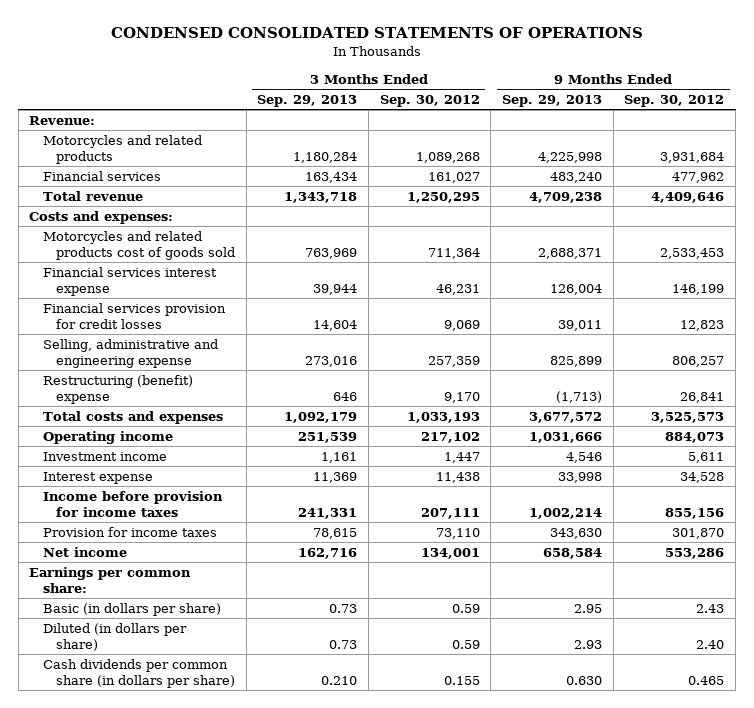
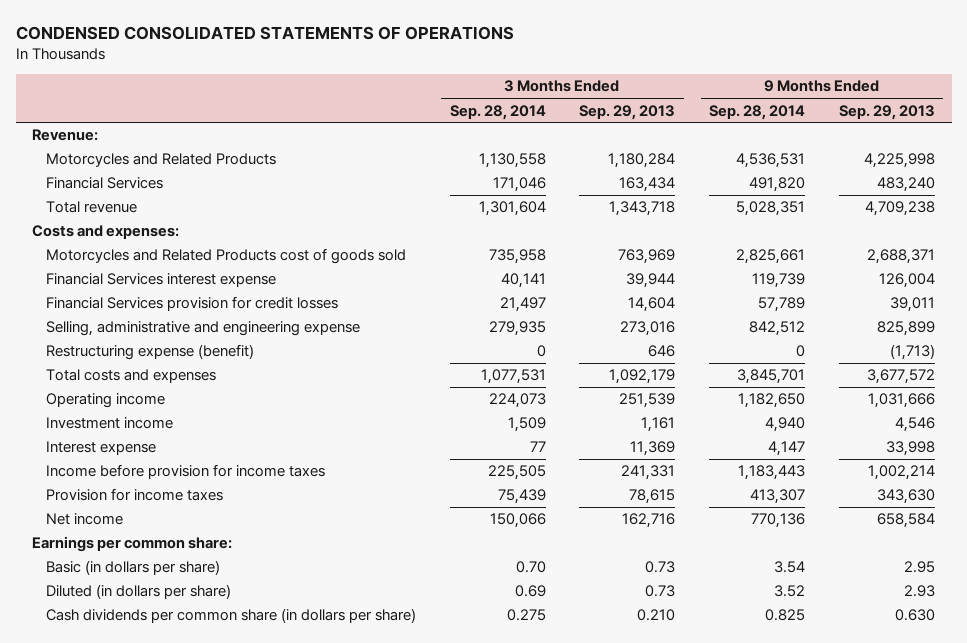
[379,95,480,108] Sep. 30, 2012 -> none
[624,95,725,108] Sep. 30, 2012 -> none
none -> [449,104,546,120] Sep. 28, 2014
none -> [709,104,806,120] Sep. 28, 2014
[42,134,202,165] Motorcycles and related products -> [45,153,276,168] Motorcycles and Related Products
[42,170,161,181] Financial services -> [45,177,163,190] Financial Services
[42,230,236,261] Motorcycles and related products cost of goods sold -> [45,248,406,265] Motorcycles and Related Products cost of goods sold
[42,266,217,297] Financial services interest expense -> [45,273,276,288] Financial Services interest expense
[42,302,226,330] Financial services provision for credit losses -> [45,296,338,312] Financial Services provision for credit losses
[42,374,193,405] Restructuring (benefit) expense -> [45,344,254,361] Restructuring expense (benefit)

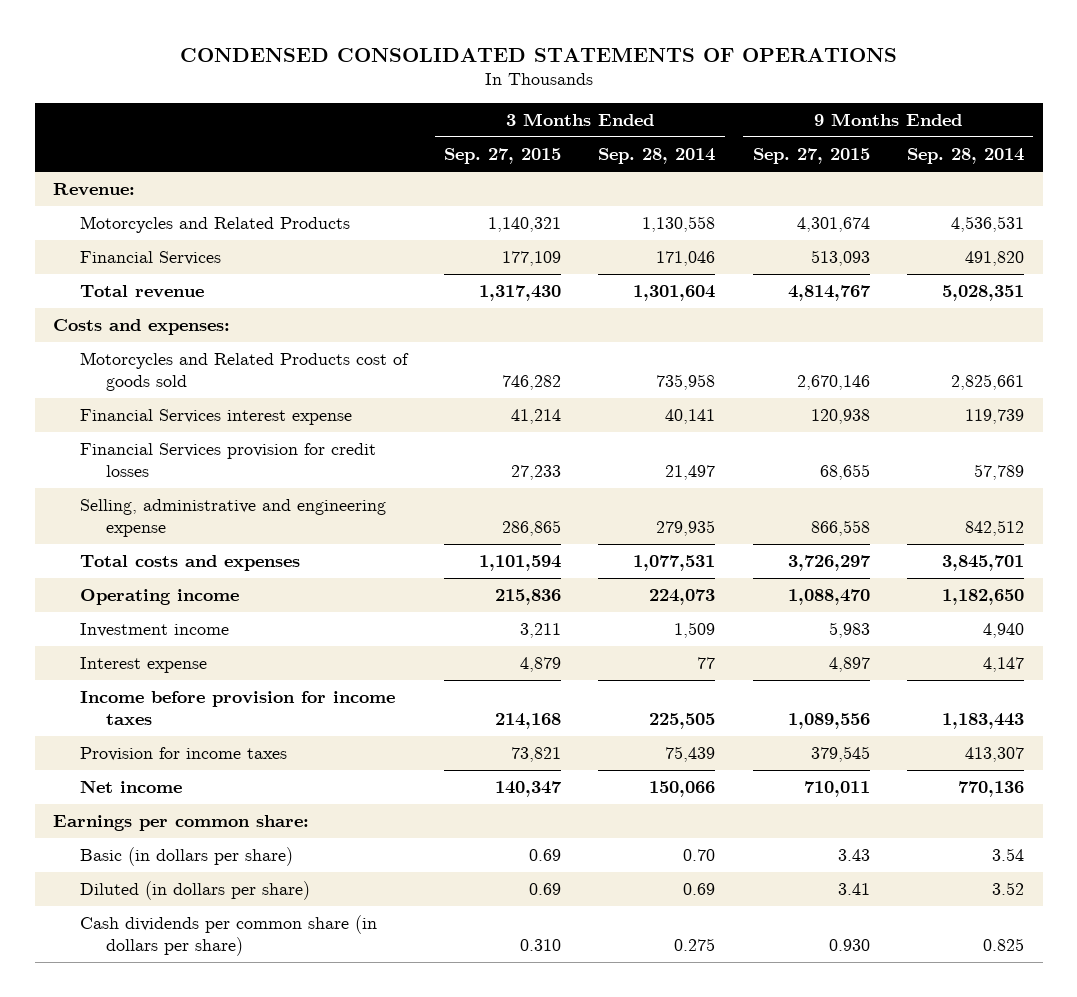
[579,104,676,120] Sep. 29, 2013 -> none
[838,104,935,120] Sep. 29, 2013 -> none
none -> [443,148,561,165] Sep. 27, 2015
none -> [752,148,870,165] Sep. 27, 2015
[45,344,254,361] Restructuring expense (benefit) -> none

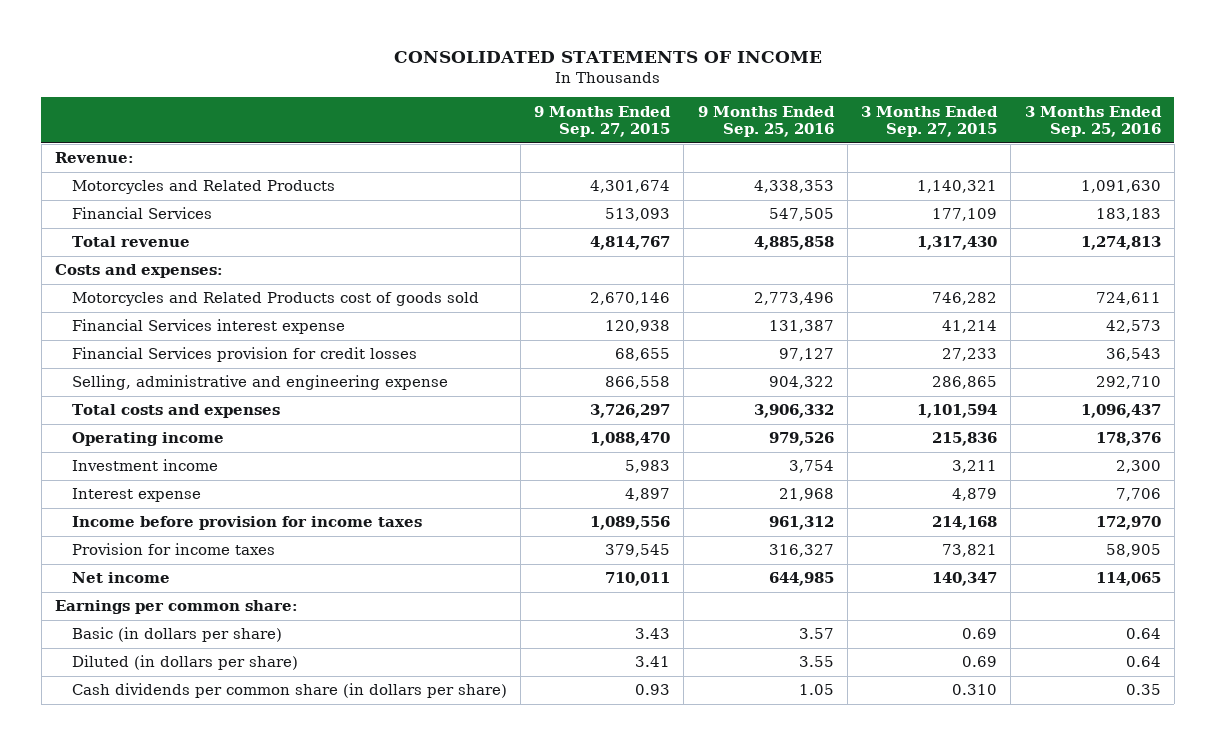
[179,46,897,62] CONDENSED CONSOLIDATED STATEMENTS OF OPERATIONS -> [393,51,822,64] CONSOLIDATED STATEMENTS OF INCOME
[598,148,716,165] Sep. 28, 2014 -> none
[907,148,1025,165] Sep. 28, 2014 -> none
none -> [697,105,835,138] 9 Months Ended Sep. 25, 2016
none -> [1024,105,1162,138] 3 Months Ended Sep. 25, 2016
[828,938,870,951] 0.930 -> [635,684,671,696] 0.93

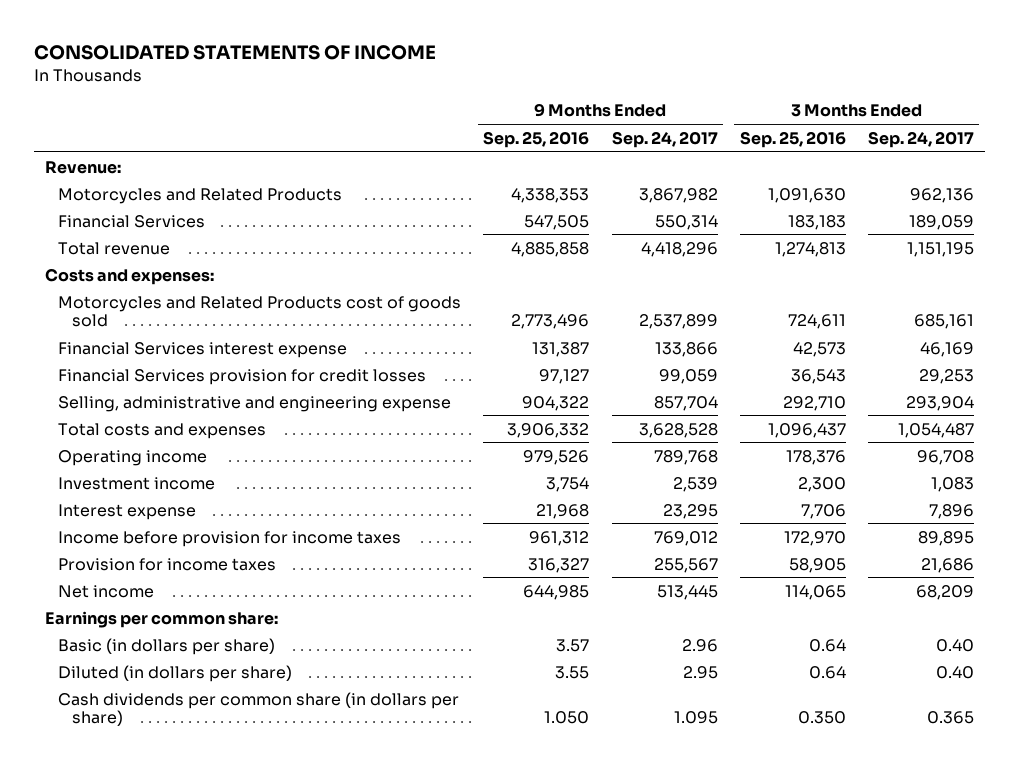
[534,105,672,138] 9 Months Ended Sep. 27, 2015 -> none
[861,105,999,138] 3 Months Ended Sep. 27, 2015 -> none
none -> [611,130,718,148] Sep. 24, 2017
none -> [867,130,974,148] Sep. 24, 2017
[798,684,834,696] 1.05 -> [544,711,590,725] 1.050
[1125,684,1161,696] 0.35 -> [797,711,846,725] 0.350

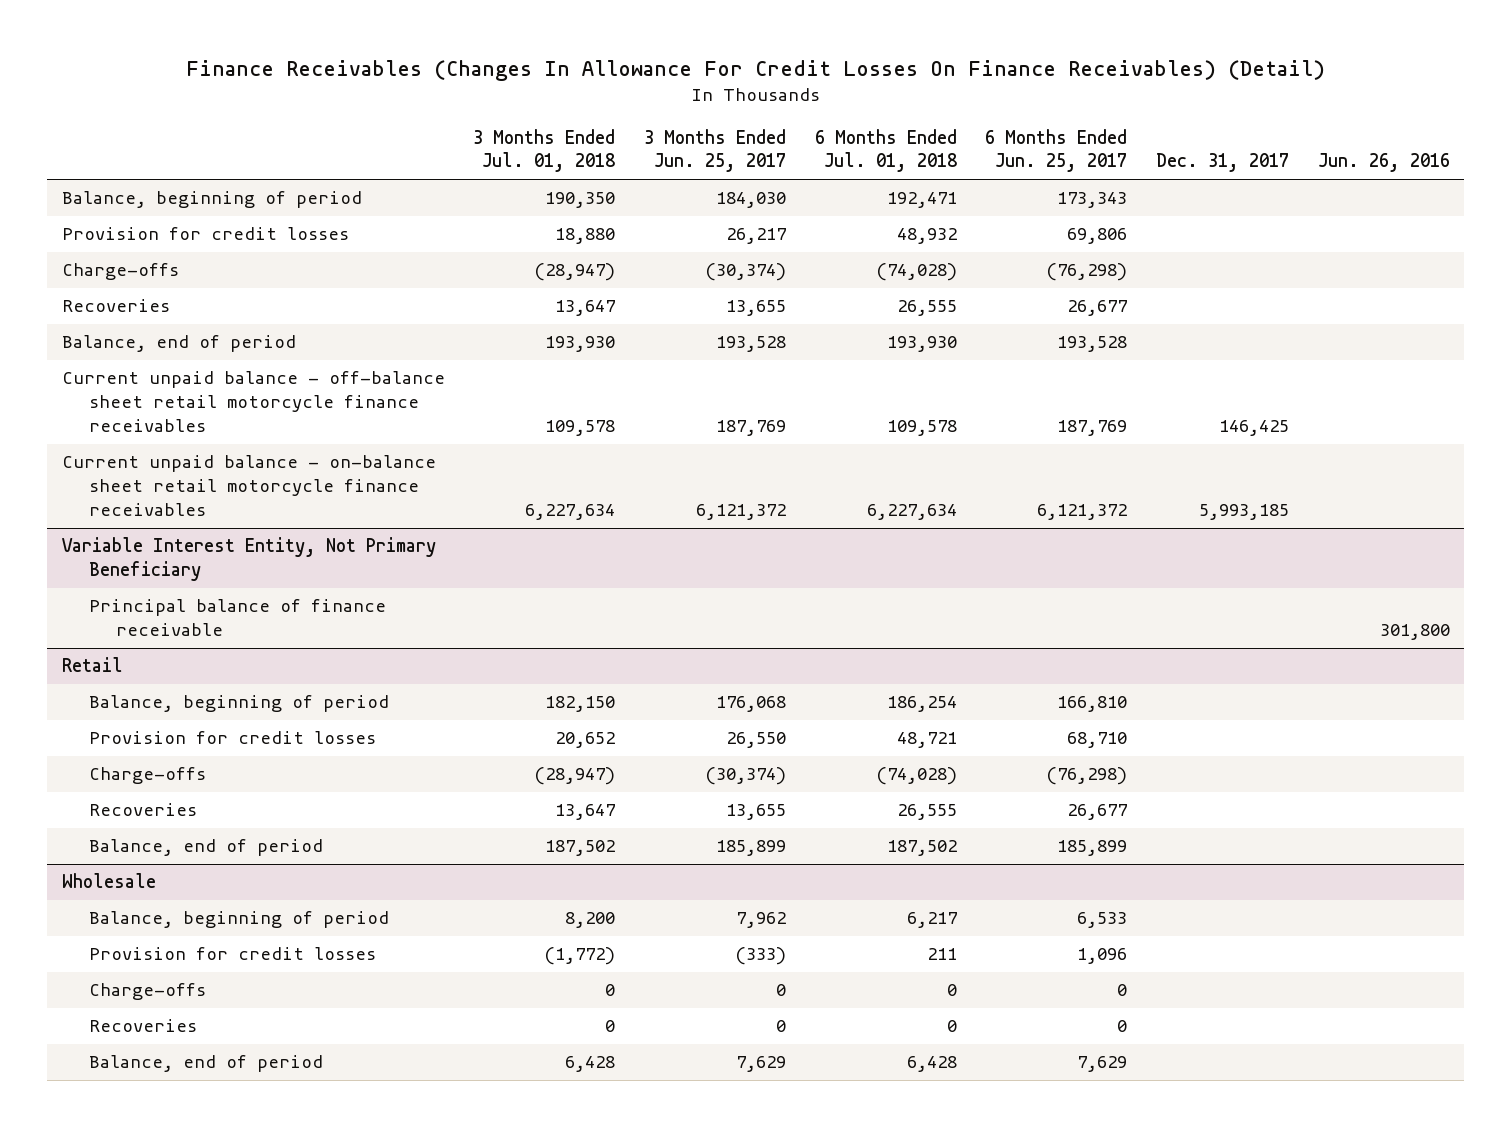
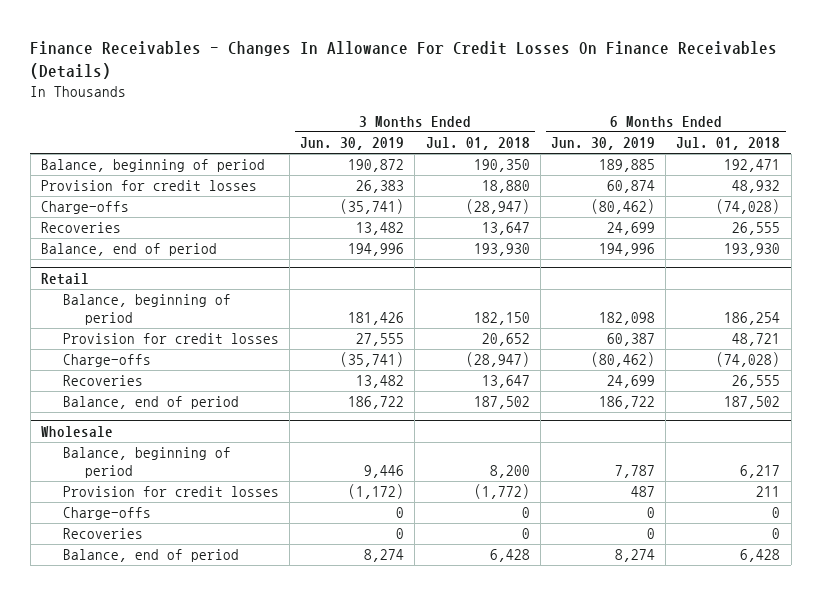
[185,60,1325,82] Finance Receivables (Changes In Allowance For Credit Losses On Finance Receivables) (Detail) -> [30,40,778,79] Finance Receivables - Changes In Allowance For Credit Losses On Finance Receivables (Details)
[644,128,787,173] 3 Months Ended Jun. 25, 2017 -> none
[985,128,1128,173] 6 Months Ended Jun. 25, 2017 -> none
[1155,153,1289,173] Dec. 31, 2017 -> none
[1317,153,1450,173] Jun. 26, 2016 -> none
none -> [300,137,405,151] Jun. 30, 2019
none -> [550,137,655,151] Jun. 30, 2019
[61,371,445,433] Current unpaid balance - off-balance sheet retail motorcycle finance receivables -> none
[61,455,436,517] Current unpaid balance - on-balance sheet retail motorcycle finance receivables -> none
[61,537,436,582] Variable Interest Entity, Not Primary Beneficiary -> none
[88,599,386,637] Principal balance of finance receivable -> none

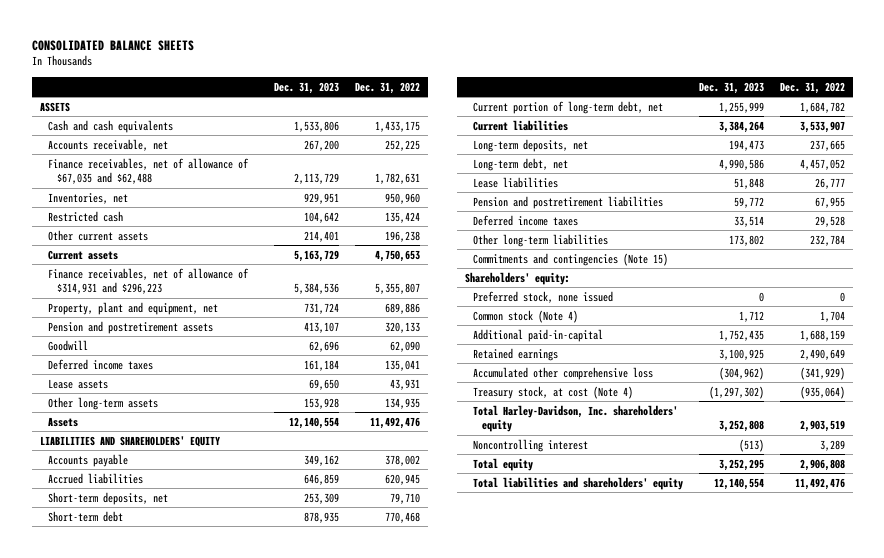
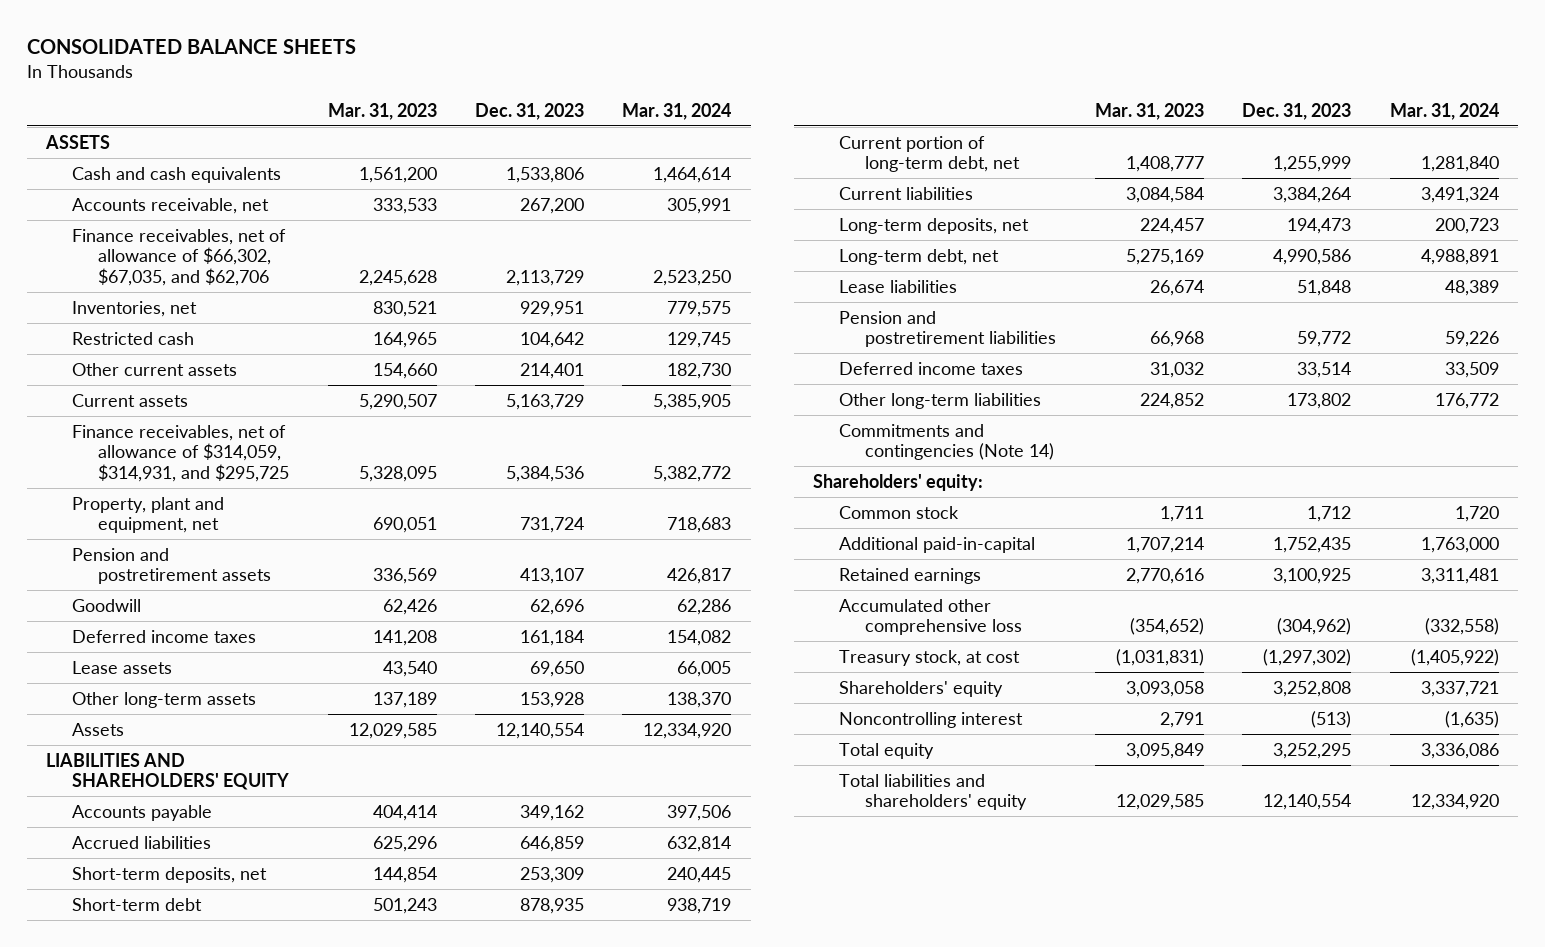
[354,81,420,94] Dec. 31, 2022 -> none
none -> [327,102,437,120] Mar. 31, 2023
none -> [622,102,732,120] Mar. 31, 2024
[48,157,250,185] Finance receivables, net of allowance of $67,035 and $62,488 -> [72,228,287,286] Finance receivables, net of allowance of $66,302, $67,035, and $62,706
[48,267,250,295] Finance receivables, net of allowance of $314,931 and $296,223 -> [72,424,289,482] Finance receivables, net of allowance of $314,059, $314,931, and $295,725
[473,252,669,266] Commitments and contingencies (Note 15) -> [839,423,1055,461] Commitments and contingencies (Note 14)
[473,290,614,303] Preferred stock, none issued -> none
[473,309,579,323] Common stock (Note 4) -> [839,505,960,519] Common stock
[473,385,634,399] Treasury stock, at cost (Note 4) -> [839,649,1021,666] Treasury stock, at cost
[473,404,679,433] Total Harley-Davidson, Inc. shareholders' equity -> [839,680,1004,697] Shareholders' equity

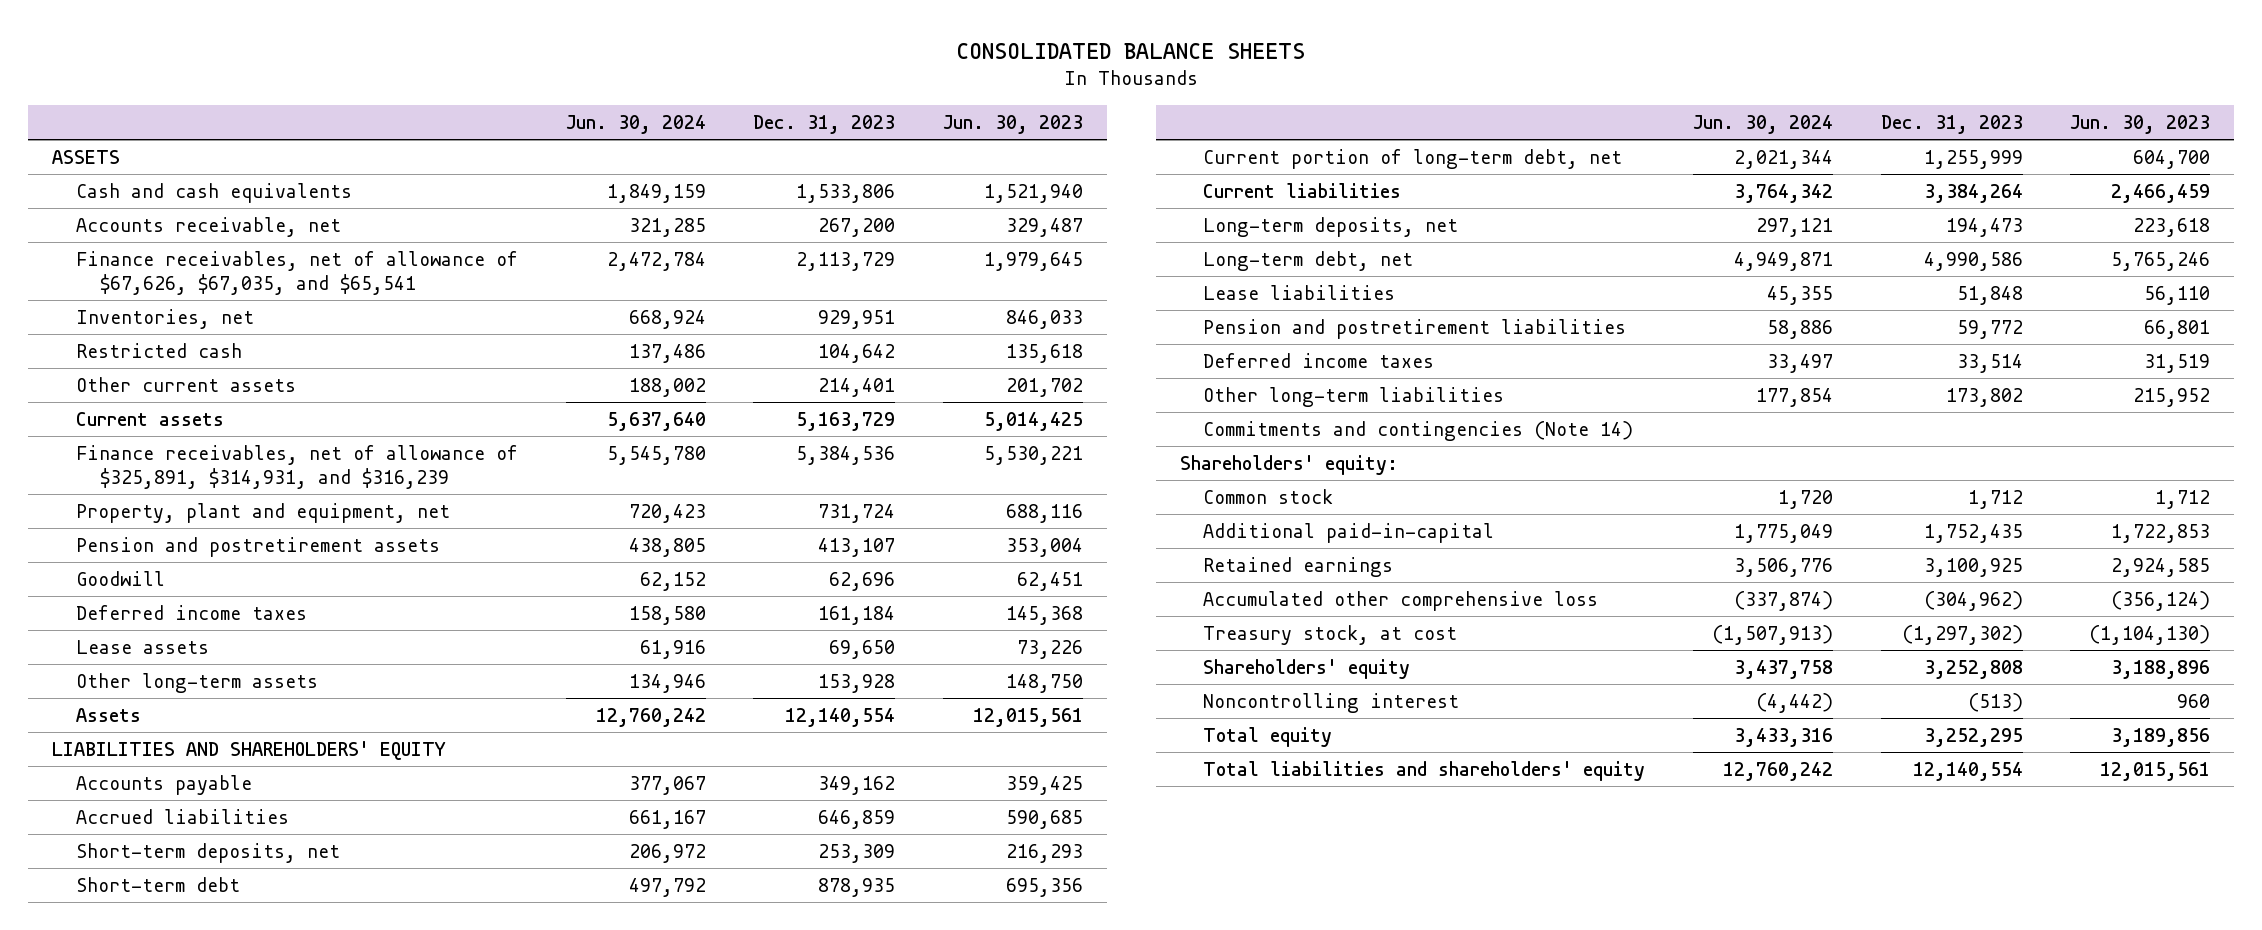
[327,102,437,120] Mar. 31, 2023 -> none
[622,102,732,120] Mar. 31, 2024 -> none
none -> [565,114,706,134] Jun. 30, 2024
none -> [942,114,1083,134] Jun. 30, 2023
[72,228,287,286] Finance receivables, net of allowance of $66,302, $67,035, and $62,706 -> [75,250,518,295] Finance receivables, net of allowance of $67,626, $67,035, and $65,541
[72,424,289,482] Finance receivables, net of allowance of $314,059, $314,931, and $295,725 -> [75,444,518,489] Finance receivables, net of allowance of $325,891, $314,931, and $316,239

